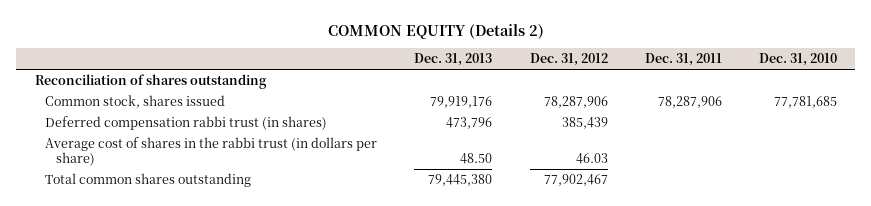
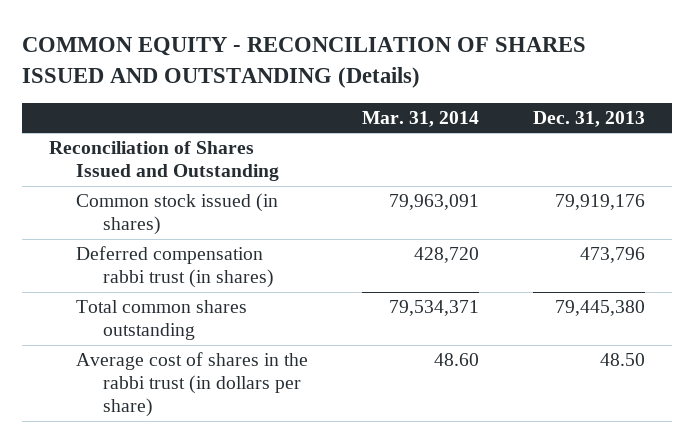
[327,23,544,39] COMMON EQUITY (Details 2) -> [22,37,587,88] COMMON EQUITY - RECONCILIATION OF SHARES ISSUED AND OUTSTANDING (Details)
[529,53,608,67] Dec. 31, 2012 -> none
[644,53,722,67] Dec. 31, 2011 -> none
[758,53,837,67] Dec. 31, 2010 -> none
none -> [362,110,480,127] Mar. 31, 2014
[34,74,267,90] Reconciliation of shares outstanding -> [49,141,280,182] Reconciliation of Shares Issued and Outstanding
[45,95,226,109] Common stock, shares issued -> [76,193,279,236] Common stock issued (in shares)
[45,137,378,166] Average cost of shares in the rabbi trust (in dollars per share) -> [76,352,309,418] Average cost of shares in the rabbi trust (in dollars per share)

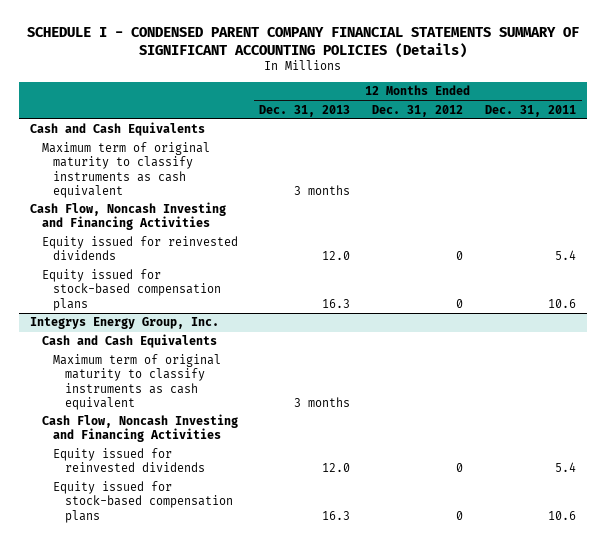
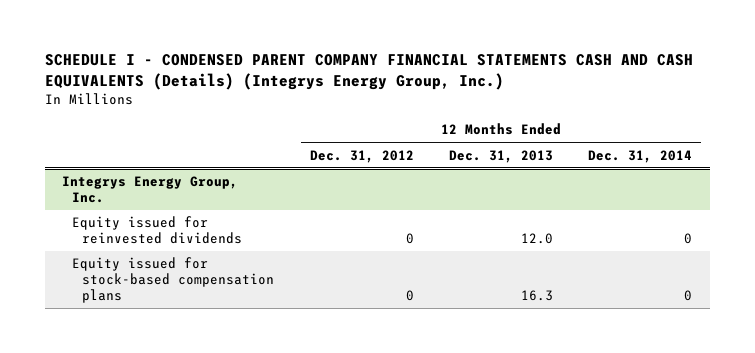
[26,26,579,58] SCHEDULE I - CONDENSED PARENT COMPANY FINANCIAL STATEMENTS SUMMARY OF SIGNIFICANT ACCOUNTING POLICIES (Details) -> [44,54,693,90] SCHEDULE I - CONDENSED PARENT COMPANY FINANCIAL STATEMENTS CASH AND CASH EQUIVALENTS (Details) (Integrys Energy Group, Inc.)
[485,104,577,117] Dec. 31, 2011 -> none
none -> [588,149,693,163] Dec. 31, 2014
[29,122,205,137] Cash and Cash Equivalents -> none
[41,142,210,198] Maximum term of original maturity to classify instruments as cash equivalent -> none
[29,202,226,231] Cash Flow, Noncash Investing and Financing Activities -> none
[41,236,238,261] Equity issued for reinvested dividends -> none
[41,269,222,311] Equity issued for stock-based compensation plans -> none
[41,334,217,349] Cash and Cash Equivalents -> none
[53,354,222,410] Maximum term of original maturity to classify instruments as cash equivalent -> none
[41,414,238,443] Cash Flow, Noncash Investing and Financing Activities -> none

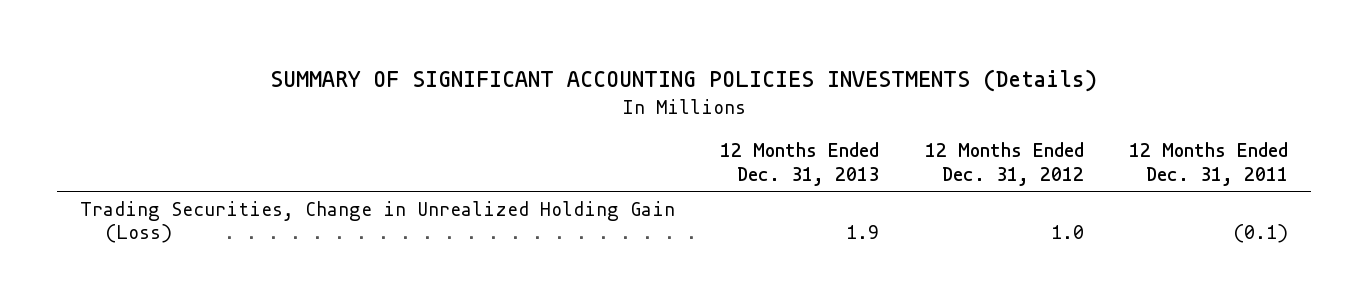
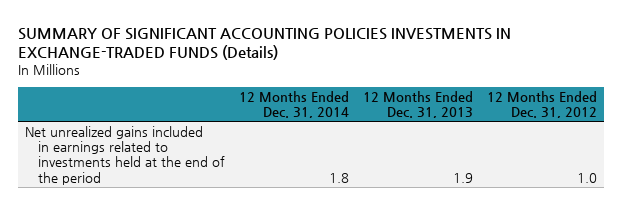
[269,69,1097,93] SUMMARY OF SIGNIFICANT ACCOUNTING POLICIES INVESTMENTS (Details) -> [18,27,512,61] SUMMARY OF SIGNIFICANT ACCOUNTING POLICIES INVESTMENTS IN EXCHANGE-TRADED FUNDS (Details)
[1129,142,1289,186] 12 Months Ended Dec. 31, 2011 -> none
none -> [238,90,349,118] 12 Months Ended Dec. 31, 2014
[79,200,675,244] Trading Securities, Change in Unrealized Holding Gain (Loss) -> [25,125,225,185] Net unrealized gains included in earnings related to investments held at the end of the period

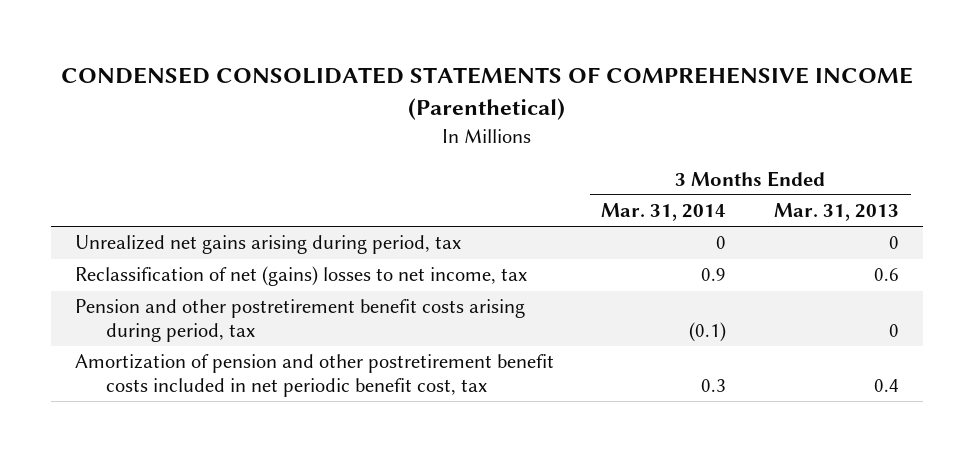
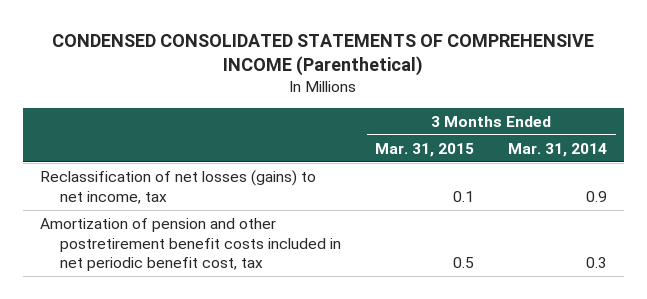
[773,203,899,222] Mar. 31, 2013 -> none
none -> [375,142,475,157] Mar. 31, 2015
[74,235,461,255] Unrealized net gains arising during period, tax -> none
[74,299,525,343] Pension and other postretirement benefit costs arising during period, tax -> none
[74,266,527,287] Reclassification of net (gains) losses to net income, tax -> [39,170,316,204] Reclassification of net losses (gains) to net income, tax

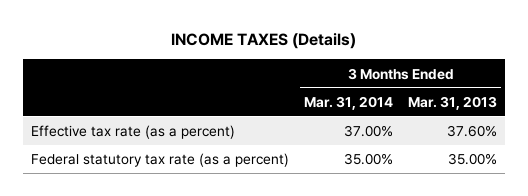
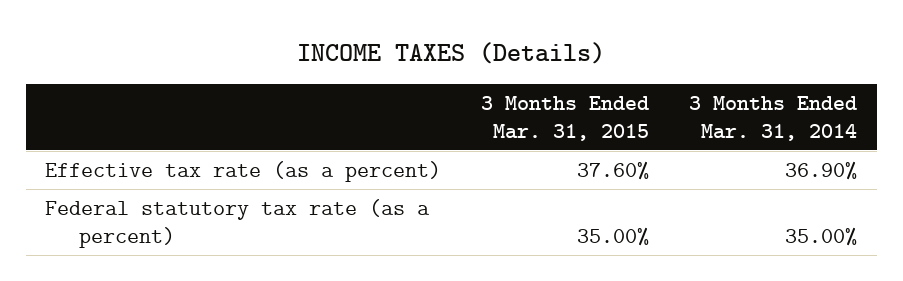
[408,95,498,110] Mar. 31, 2013 -> none
none -> [481,95,650,142] 3 Months Ended Mar. 31, 2015
[344,125,394,138] 37.00% -> [785,160,858,180] 36.90%

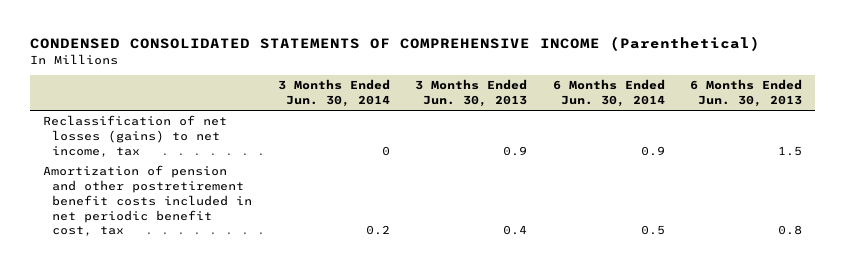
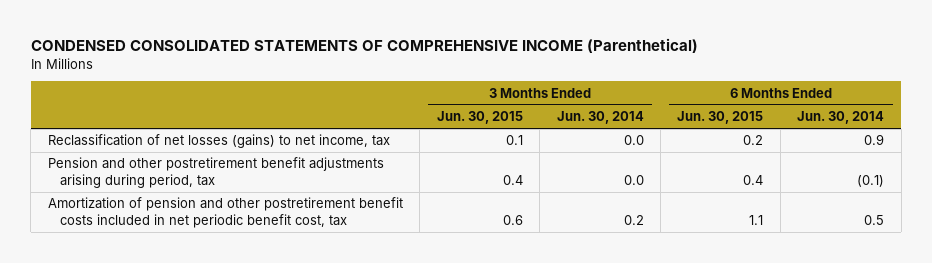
[415,79,528,108] 3 Months Ended Jun. 30, 2013 -> none
[690,79,803,108] 6 Months Ended Jun. 30, 2013 -> none
none -> [436,111,523,125] Jun. 30, 2015
none -> [677,111,764,125] Jun. 30, 2015
[381,145,390,156] 0 -> [623,135,644,146] 0.0
none -> [47,157,384,188] Pension and other postretirement benefit adjustments arising during period, tax

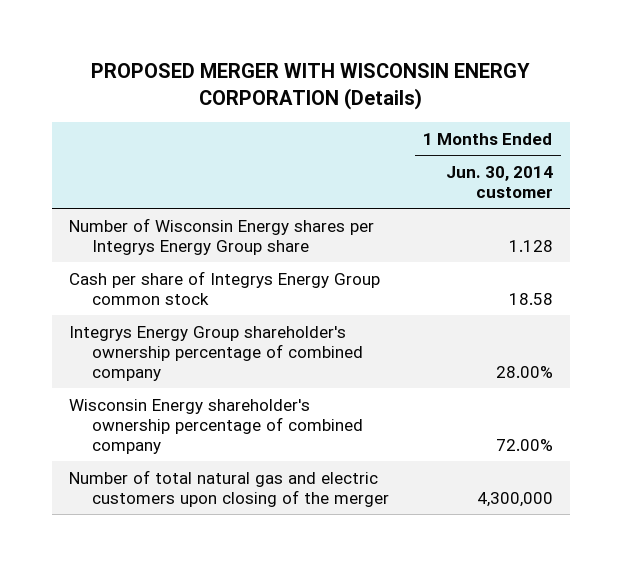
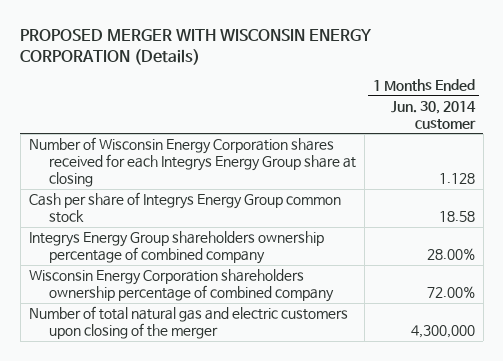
[69,217,375,255] Number of Wisconsin Energy shares per Integrys Energy Group share -> [28,137,356,188] Number of Wisconsin Energy Corporation shares received for each Integrys Energy Group share at closing
[69,325,363,382] Integrys Energy Group shareholder's ownership percentage of combined company -> [28,231,324,265] Integrys Energy Group shareholders ownership percentage of combined company
[69,398,363,455] Wisconsin Energy shareholder's ownership percentage of combined company -> [28,269,334,303] Wisconsin Energy Corporation shareholders ownership percentage of combined company

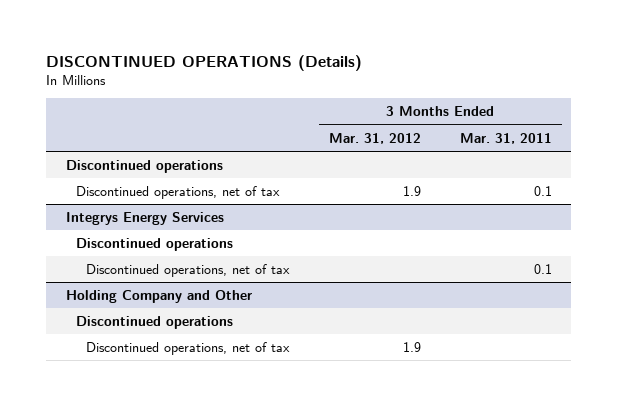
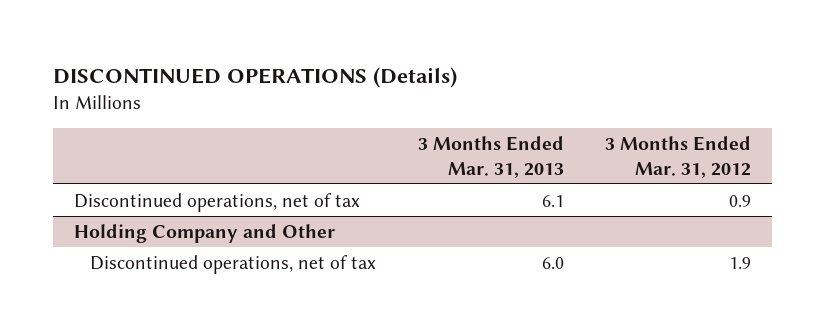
[459,132,552,144] Mar. 31, 2011 -> none
none -> [417,136,564,178] 3 Months Ended Mar. 31, 2013
[65,159,223,173] Discontinued operations -> none
[65,211,224,225] Integrys Energy Services -> none
[76,237,234,251] Discontinued operations -> none
[86,263,291,277] Discontinued operations, net of tax -> none
[402,185,421,196] 1.9 -> [729,194,752,207] 0.9
[76,315,234,329] Discontinued operations -> none

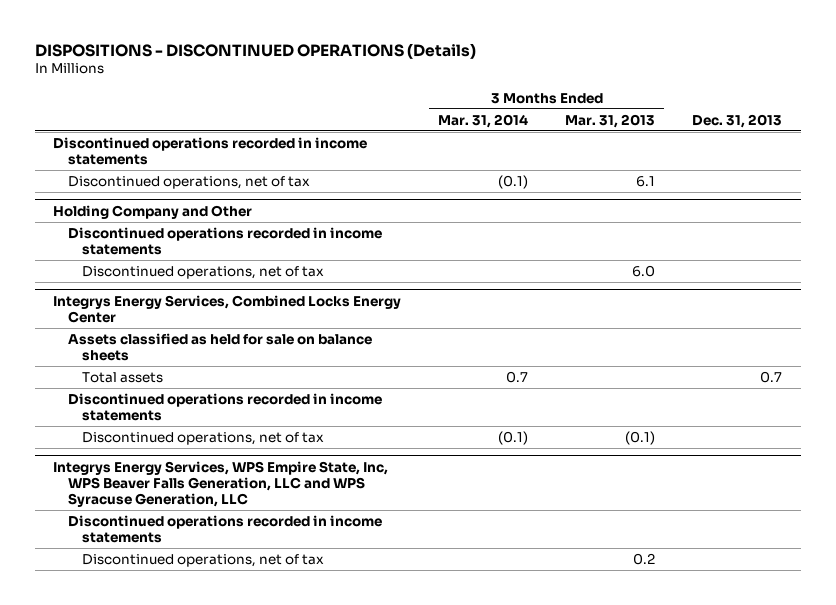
[52,66,457,88] DISCONTINUED OPERATIONS (Details) -> [34,42,476,59] DISPOSITIONS - DISCONTINUED OPERATIONS (Details)
[605,136,752,178] 3 Months Ended Mar. 31, 2012 -> none
none -> [438,113,529,128] Mar. 31, 2014
none -> [692,113,783,128] Dec. 31, 2013
none -> [53,136,368,165] Discontinued operations recorded in income statements
none -> [67,226,382,255] Discontinued operations recorded in income statements
none -> [53,294,402,323] Integrys Energy Services, Combined Locks Energy Center
none -> [67,332,372,361] Assets classified as held for sale on balance sheets
none -> [81,371,163,383] Total assets
none -> [67,392,382,421] Discontinued operations recorded in income statements
none -> [81,431,324,445] Discontinued operations, net of tax
none -> [53,460,389,507] Integrys Energy Services, WPS Empire State, Inc, WPS Beaver Falls Generation, LLC and WPS Syracuse Generation, LLC
none -> [67,514,382,543] Discontinued operations recorded in income statements
none -> [81,553,324,567] Discontinued operations, net of tax

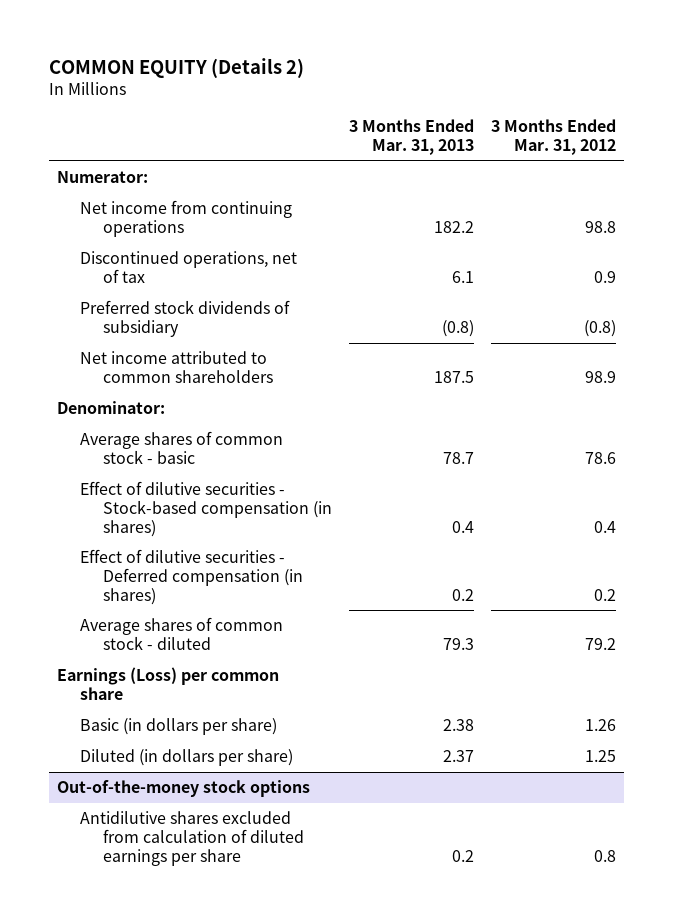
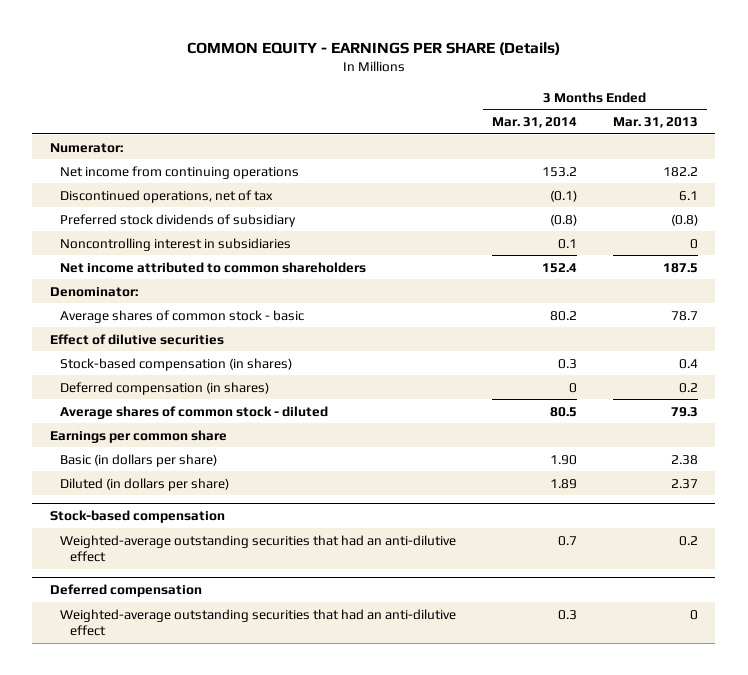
[48,57,304,78] COMMON EQUITY (Details 2) -> [186,42,560,56] COMMON EQUITY - EARNINGS PER SHARE (Details)
[490,119,616,156] 3 Months Ended Mar. 31, 2012 -> none
none -> [491,116,577,128] Mar. 31, 2014
none -> [60,237,292,251] Noncontrolling interest in subsidiaries
none -> [50,333,225,345] Effect of dilutive securities
[80,481,333,537] Effect of dilutive securities - Stock-based compensation (in shares) -> [60,357,293,371] Stock-based compensation (in shares)
[80,549,304,605] Effect of dilutive securities - Deferred compensation (in shares) -> [60,381,270,395] Deferred compensation (in shares)
[57,667,280,700] Earnings (Loss) per common share -> [50,429,228,443] Earnings per common share
[57,780,311,798] Out-of-the-money stock options -> none
none -> [50,509,226,523] Stock-based compensation
[80,811,305,866] Antidilutive shares excluded from calculation of diluted earnings per share -> [60,534,457,563] Weighted-average outstanding securities that had an anti-dilutive effect
none -> [50,583,203,597] Deferred compensation
none -> [60,608,457,637] Weighted-average outstanding securities that had an anti-dilutive effect

